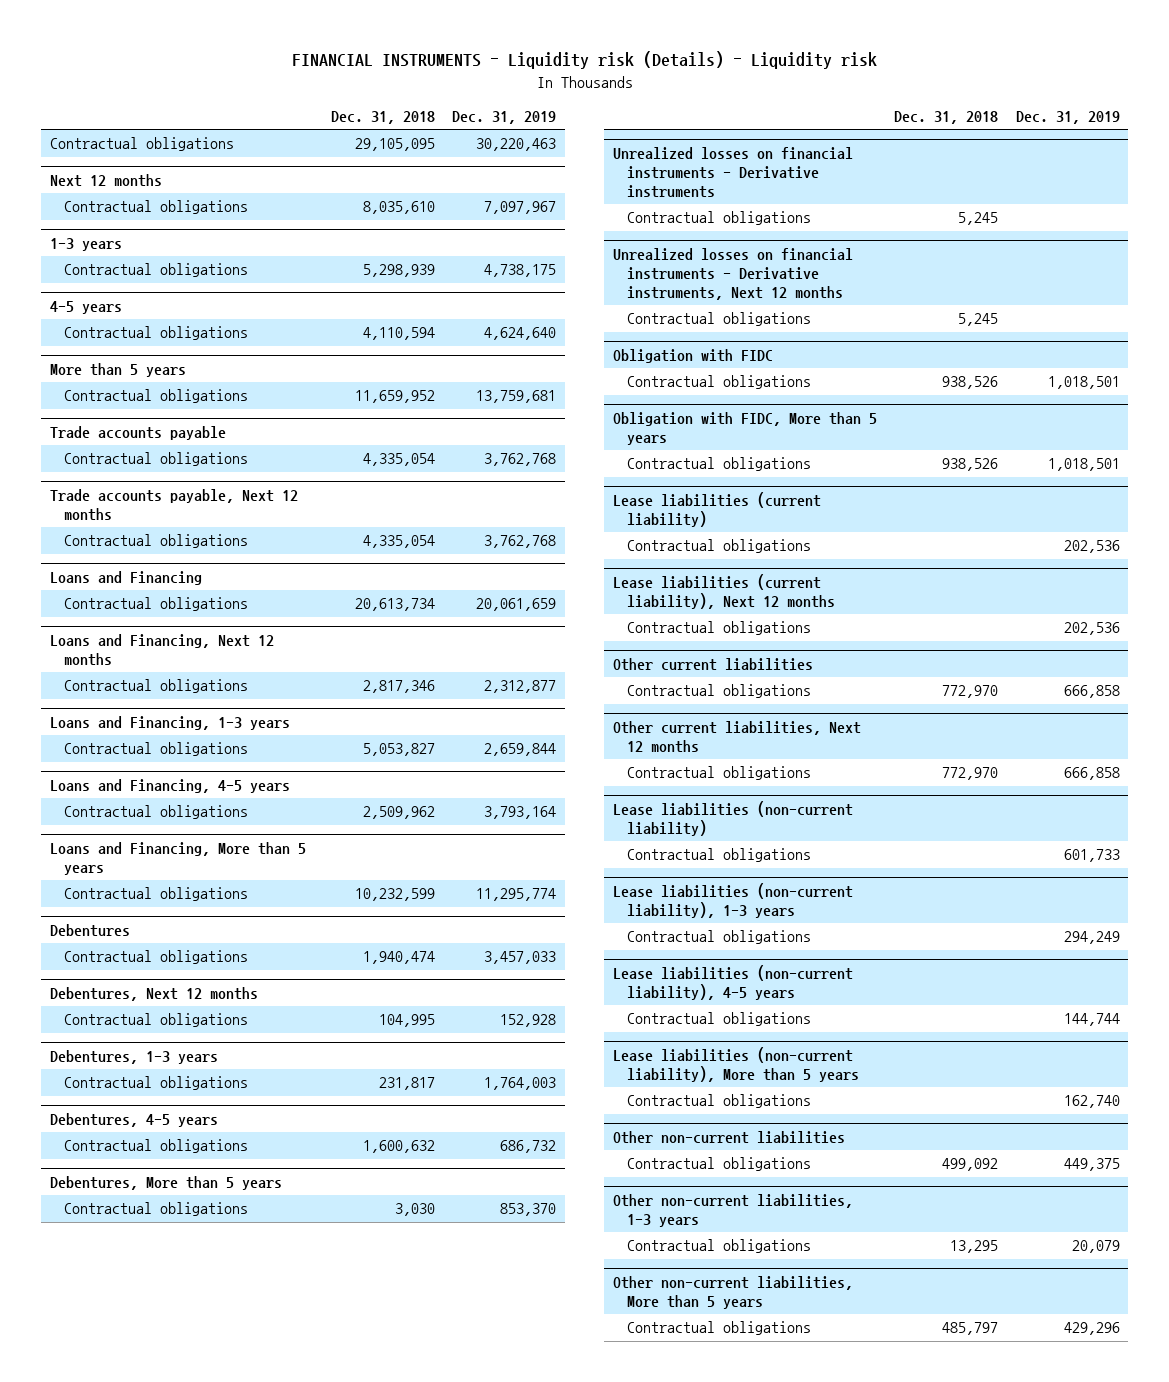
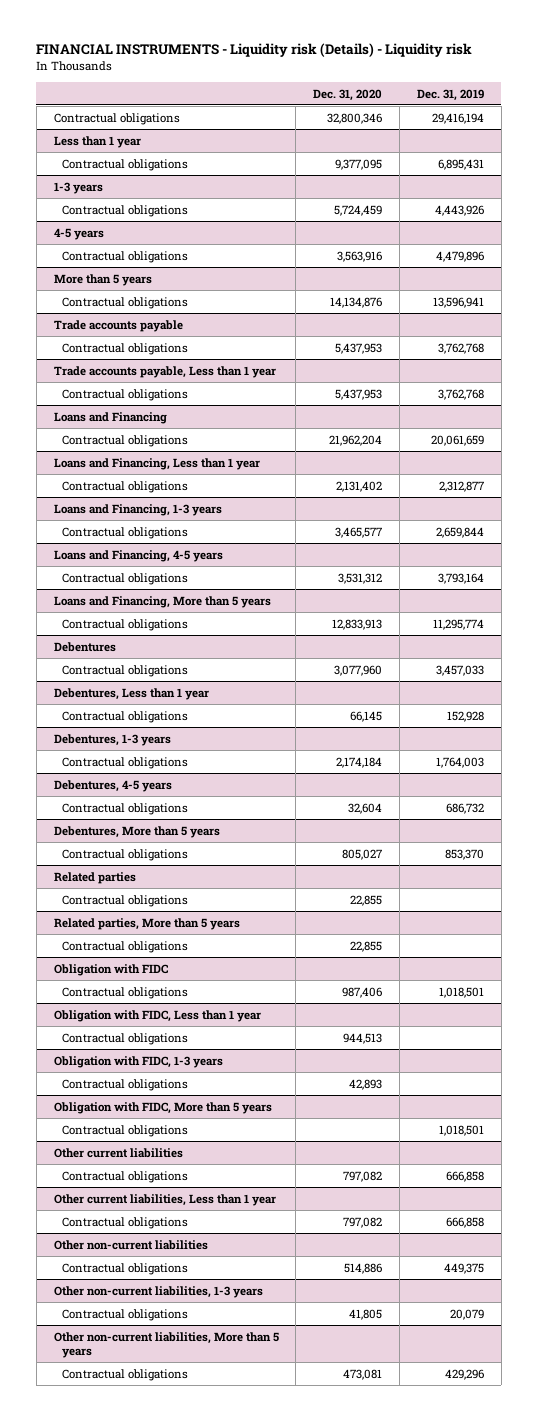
[331,110,436,124] Dec. 31, 2018 -> none
none -> [313,88,383,101] Dec. 31, 2020
[476,138,557,152] 30,220,463 -> [432,112,485,124] 29,416,194
[49,173,162,187] Next 12 months -> [53,135,141,148] Less than 1 year
[484,201,557,215] 7,097,967 -> [438,158,485,170] 6,895,431
[484,264,557,278] 4,738,175 -> [435,204,485,216] 4,443,926
[484,327,557,341] 4,624,640 -> [436,250,485,262] 4,479,896
[476,390,557,404] 13,759,681 -> [433,296,485,308] 13,596,941
[49,488,298,522] Trade accounts payable, Next 12 months -> none
none -> [53,365,276,378] Trade accounts payable, Less than 1 year
[49,633,274,667] Loans and Financing, Next 12 months -> none
none -> [53,457,260,470] Loans and Financing, Less than 1 year
[49,986,258,1001] Debentures, Next 12 months -> none
none -> [53,687,209,700] Debentures, Less than 1 year
[612,146,853,199] Unrealized losses on financial instruments - Derivative instruments -> [53,871,136,884] Related parties
[612,247,853,301] Unrealized losses on financial instruments - Derivative instruments, Next 12 months -> none
none -> [53,917,240,930] Related parties, More than 5 years
none -> [53,1009,261,1022] Obligation with FIDC, Less than 1 year
none -> [61,1032,188,1045] Contractual obligations
none -> [53,1055,223,1068] Obligation with FIDC, 1-3 years
none -> [61,1078,188,1091] Contractual obligations
[612,491,821,528] Lease liabilities (current liability) -> none
[626,539,811,554] Contractual obligations -> none
[612,573,835,610] Lease liabilities (current liability), Next 12 months -> none
[626,621,811,636] Contractual obligations -> none
[612,720,861,754] Other current liabilities, Next 12 months -> none
none -> [53,1193,276,1206] Other current liabilities, Less than 1 year
[612,800,853,837] Lease liabilities (non-current liability) -> none
[626,848,811,863] Contractual obligations -> none
[612,882,853,919] Lease liabilities (non-current liability), 1-3 years -> none
[626,930,811,945] Contractual obligations -> none
[612,964,853,1001] Lease liabilities (non-current liability), 4-5 years -> none
[626,1012,811,1027] Contractual obligations -> none
[612,1046,859,1083] Lease liabilities (non-current liability), More than 5 years -> none
[626,1094,811,1109] Contractual obligations -> none

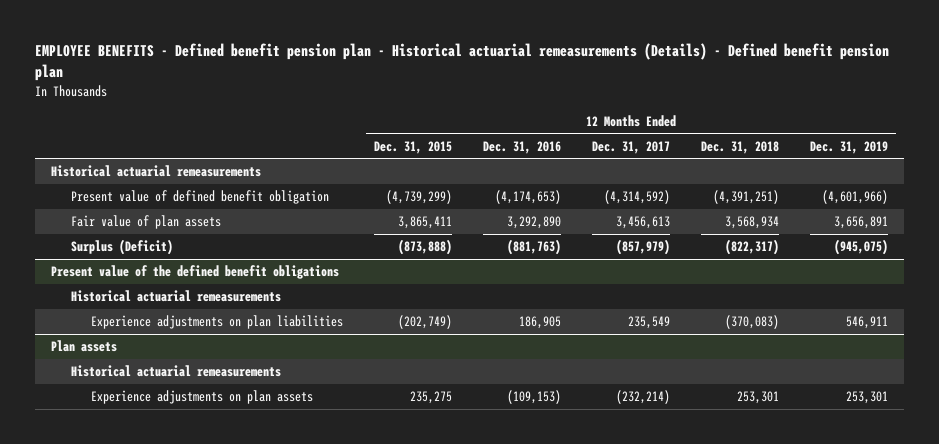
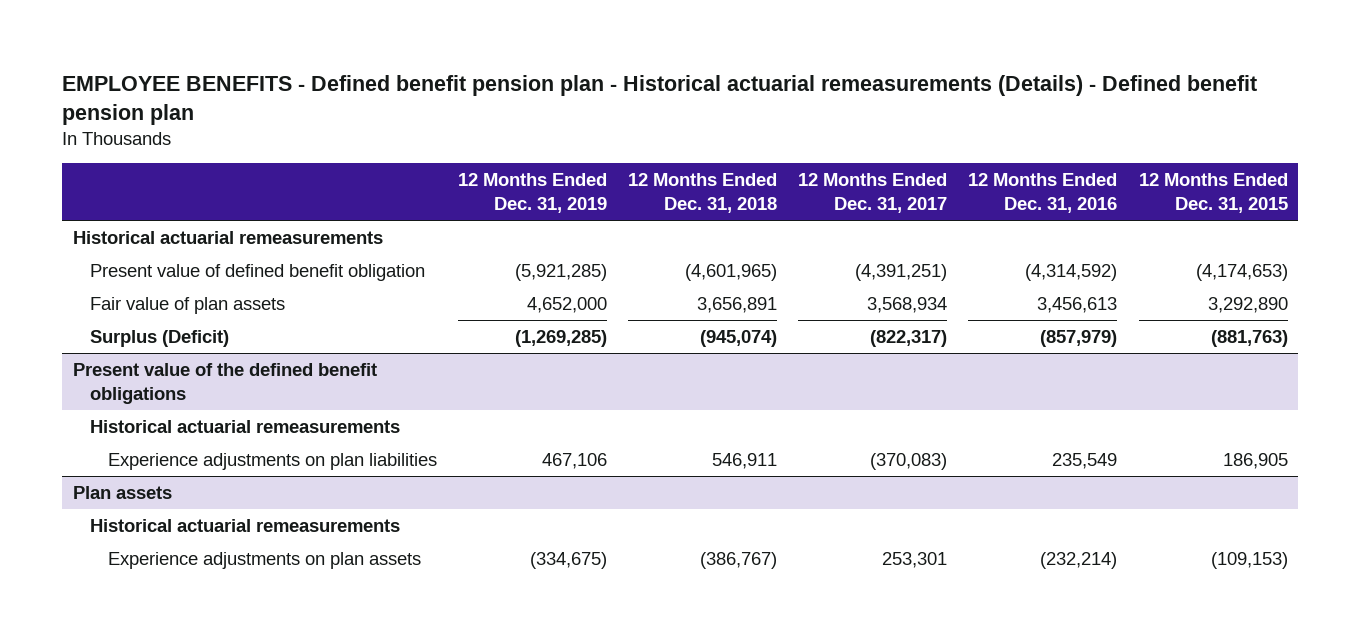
[385,190,452,205] (4,739,299) -> [1195,263,1288,281] (4,174,653)
[494,190,561,205] (4,174,653) -> [1025,263,1118,281] (4,314,592)
[603,190,670,205] (4,314,592) -> [855,263,948,281] (4,391,251)
[712,190,779,205] (4,391,251) -> [684,263,777,281] (4,601,965)
[822,190,889,205] (4,601,966) -> [514,263,607,281] (5,921,285)
[397,216,452,230] 3,865,411 -> [1207,296,1288,313] 3,292,890
[506,216,561,230] 3,292,890 -> [1037,296,1118,313] 3,456,613
[615,216,670,230] 3,456,613 -> [867,296,948,313] 3,568,934
[724,216,779,230] 3,568,934 -> [696,296,777,313] 3,656,891
[834,216,889,230] 3,656,891 -> [526,296,607,313] 4,652,000
[397,239,452,256] (873,888) -> [1210,329,1288,347] (881,763)
[506,239,561,256] (881,763) -> [1040,329,1118,347] (857,979)
[615,239,670,256] (857,979) -> [870,329,948,347] (822,317)
[724,239,779,256] (822,317) -> [699,329,777,347] (945,074)
[834,239,889,256] (945,075) -> [514,329,607,347] (1,269,285)
[397,315,452,330] (202,749) -> [1222,452,1288,469] 186,905
[518,316,561,330] 186,905 -> [1052,452,1118,469] 235,549
[627,316,670,330] 235,549 -> [870,452,948,470] (370,083)
[724,315,779,330] (370,083) -> [711,452,777,469] 546,911
[846,316,889,330] 546,911 -> [541,452,607,469] 467,106
[409,391,452,405] 235,275 -> [1210,551,1288,569] (109,153)
[506,390,561,405] (109,153) -> [1040,551,1118,569] (232,214)
[615,390,670,405] (232,214) -> [882,551,948,568] 253,301
[736,391,779,405] 253,301 -> [699,551,777,569] (386,767)
[846,391,889,405] 253,301 -> [529,551,607,569] (334,675)

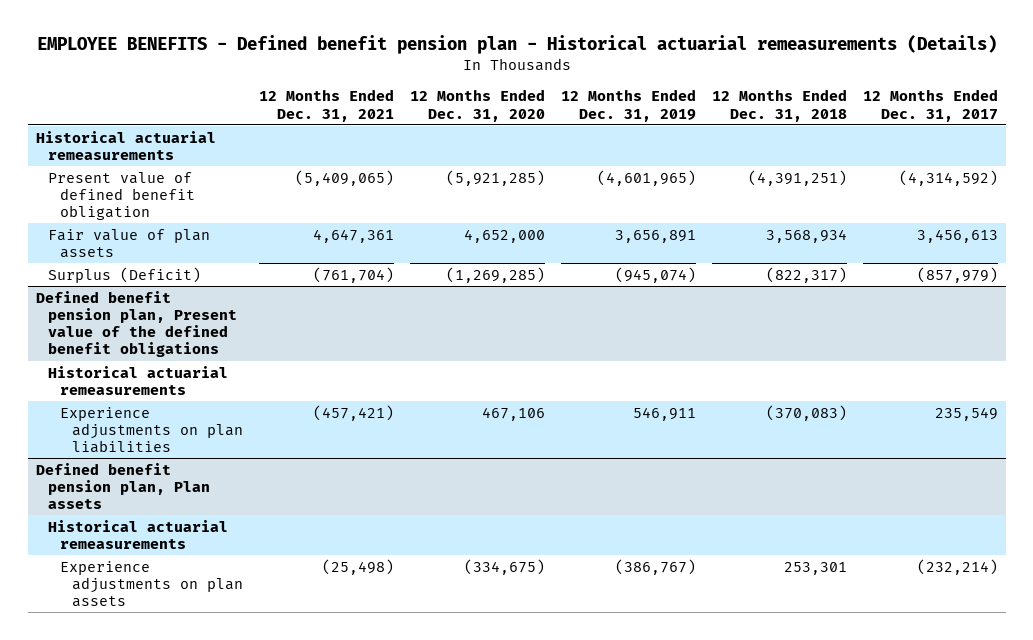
[62,74,1258,125] EMPLOYEE BENEFITS - Defined benefit pension plan - Historical actuarial remeasurements (Details) - Defined benefit pension plan -> [36,35,997,55] EMPLOYEE BENEFITS - Defined benefit pension plan - Historical actuarial remeasurements (Details)
[968,173,1118,214] 12 Months Ended Dec. 31, 2016 -> none
[1138,173,1288,214] 12 Months Ended Dec. 31, 2015 -> none
none -> [259,89,395,122] 12 Months Ended Dec. 31, 2021
none -> [410,89,546,122] 12 Months Ended Dec. 31, 2020
[514,263,607,281] (5,921,285) -> [596,169,696,186] (4,601,965)
[684,263,777,281] (4,601,965) -> [747,169,847,186] (4,391,251)
[855,263,948,281] (4,391,251) -> [898,169,998,186] (4,314,592)
[526,296,607,313] 4,652,000 -> [614,229,696,243] 3,656,891
[696,296,777,313] 3,656,891 -> [765,228,847,243] 3,568,934
[867,296,948,313] 3,568,934 -> [916,228,998,243] 3,456,613
[514,329,607,347] (1,269,285) -> [614,266,696,283] (945,074)
[699,329,777,347] (945,074) -> [765,266,847,283] (822,317)
[870,329,948,347] (822,317) -> [916,266,998,283] (857,979)
[72,362,377,404] Present value of the defined benefit obligations -> [35,290,237,358] Defined benefit pension plan, Present value of the defined benefit obligations
[72,485,172,499] Plan assets -> none
[541,452,607,469] 467,106 -> [632,406,696,421] 546,911
[711,452,777,469] 546,911 -> [765,404,847,421] (370,083)
[870,452,948,470] (370,083) -> [934,406,998,421] 235,549
none -> [35,462,210,510] Defined benefit pension plan, Plan assets
[529,551,607,569] (334,675) -> [614,558,696,575] (386,767)
[699,551,777,569] (386,767) -> [783,561,847,575] 253,301
[882,551,948,568] 253,301 -> [916,558,998,575] (232,214)

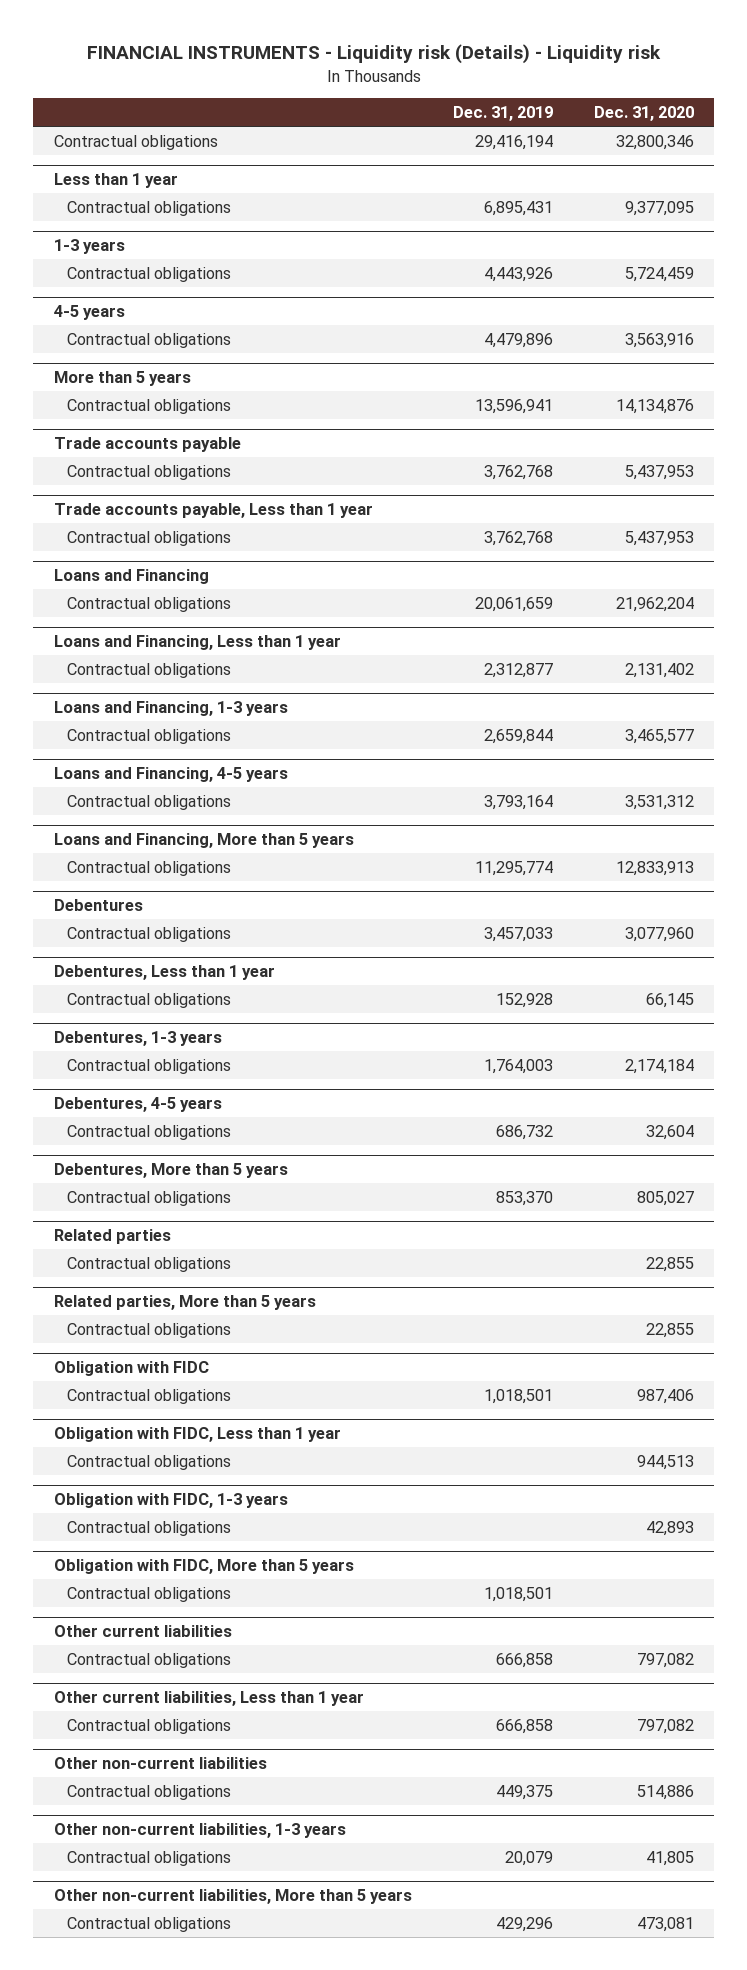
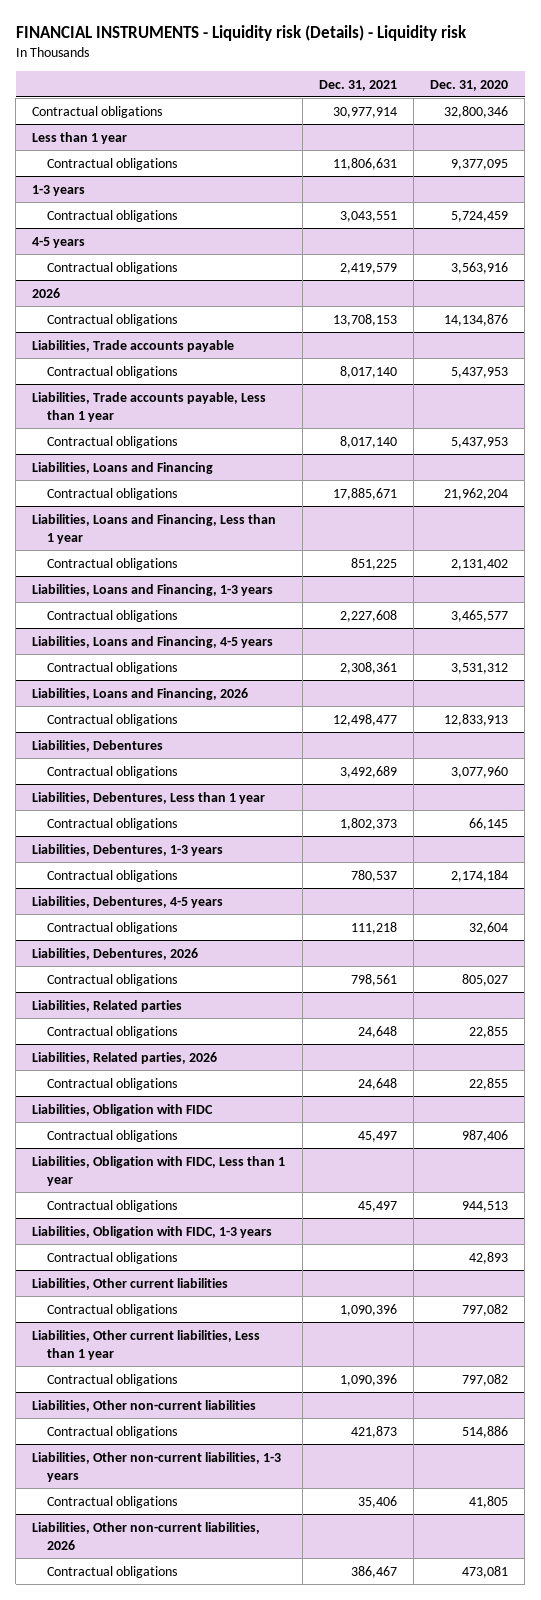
[452,106,553,122] Dec. 31, 2019 -> none
none -> [318,79,397,91] Dec. 31, 2021
[53,371,191,387] More than 5 years -> [32,287,61,298] 2026
[53,437,241,453] Trade accounts payable -> [32,339,235,352] Liabilities, Trade accounts payable
[53,503,373,519] Trade accounts payable, Less than 1 year -> [32,391,267,422] Liabilities, Trade accounts payable, Less than 1 year
[53,569,209,585] Loans and Financing -> [32,461,214,474] Liabilities, Loans and Financing
[53,635,341,651] Loans and Financing, Less than 1 year -> [32,513,277,544] Liabilities, Loans and Financing, Less than 1 year
[53,701,288,717] Loans and Financing, 1-3 years -> [32,583,274,596] Liabilities, Loans and Financing, 1-3 years
[53,767,288,783] Loans and Financing, 4-5 years -> [32,635,274,648] Liabilities, Loans and Financing, 4-5 years
[53,833,354,849] Loans and Financing, More than 5 years -> none
none -> [32,687,249,700] Liabilities, Loans and Financing, 2026
[53,899,143,912] Debentures -> [32,739,164,752] Liabilities, Debentures
[53,965,275,981] Debentures, Less than 1 year -> [32,791,266,804] Liabilities, Debentures, Less than 1 year
[53,1031,222,1047] Debentures, 1-3 years -> [32,843,224,856] Liabilities, Debentures, 1-3 years
[53,1097,222,1113] Debentures, 4-5 years -> [32,895,224,908] Liabilities, Debentures, 4-5 years
[53,1163,288,1179] Debentures, More than 5 years -> none
none -> [32,947,199,960] Liabilities, Debentures, 2026
[53,1229,171,1245] Related parties -> [32,999,183,1012] Liabilities, Related parties
[53,1295,316,1311] Related parties, More than 5 years -> none
none -> [32,1051,218,1064] Liabilities, Related parties, 2026
[53,1361,209,1377] Obligation with FIDC -> [32,1103,214,1116] Liabilities, Obligation with FIDC
[53,1427,341,1443] Obligation with FIDC, Less than 1 year -> [32,1155,286,1186] Liabilities, Obligation with FIDC, Less than 1 year
[53,1493,288,1509] Obligation with FIDC, 1-3 years -> [32,1225,273,1238] Liabilities, Obligation with FIDC, 1-3 years
[53,1559,354,1575] Obligation with FIDC, More than 5 years -> none
[67,1586,232,1602] Contractual obligations -> none
[53,1625,232,1638] Other current liabilities -> [32,1277,229,1290] Liabilities, Other current liabilities
[53,1691,364,1707] Other current liabilities, Less than 1 year -> [32,1329,261,1360] Liabilities, Other current liabilities, Less than 1 year
[53,1757,267,1770] Other non-current liabilities -> [32,1399,257,1412] Liabilities, Other non-current liabilities
[53,1823,346,1839] Other non-current liabilities, 1-3 years -> [32,1451,282,1482] Liabilities, Other non-current liabilities, 1-3 years
[53,1889,412,1905] Other non-current liabilities, More than 5 years -> none
none -> [32,1521,261,1550] Liabilities, Other non-current liabilities, 2026

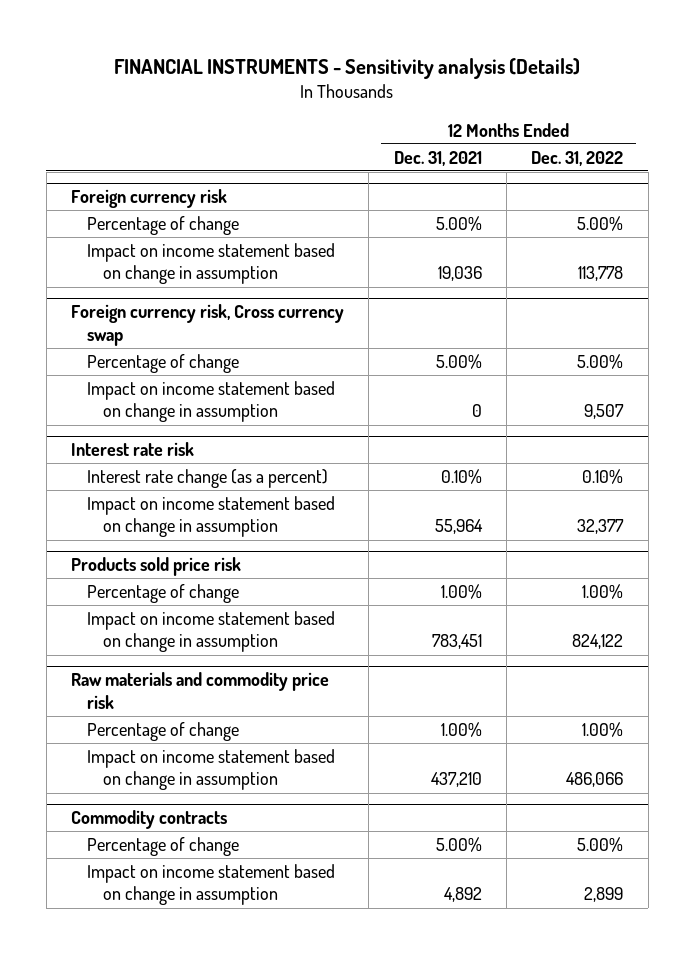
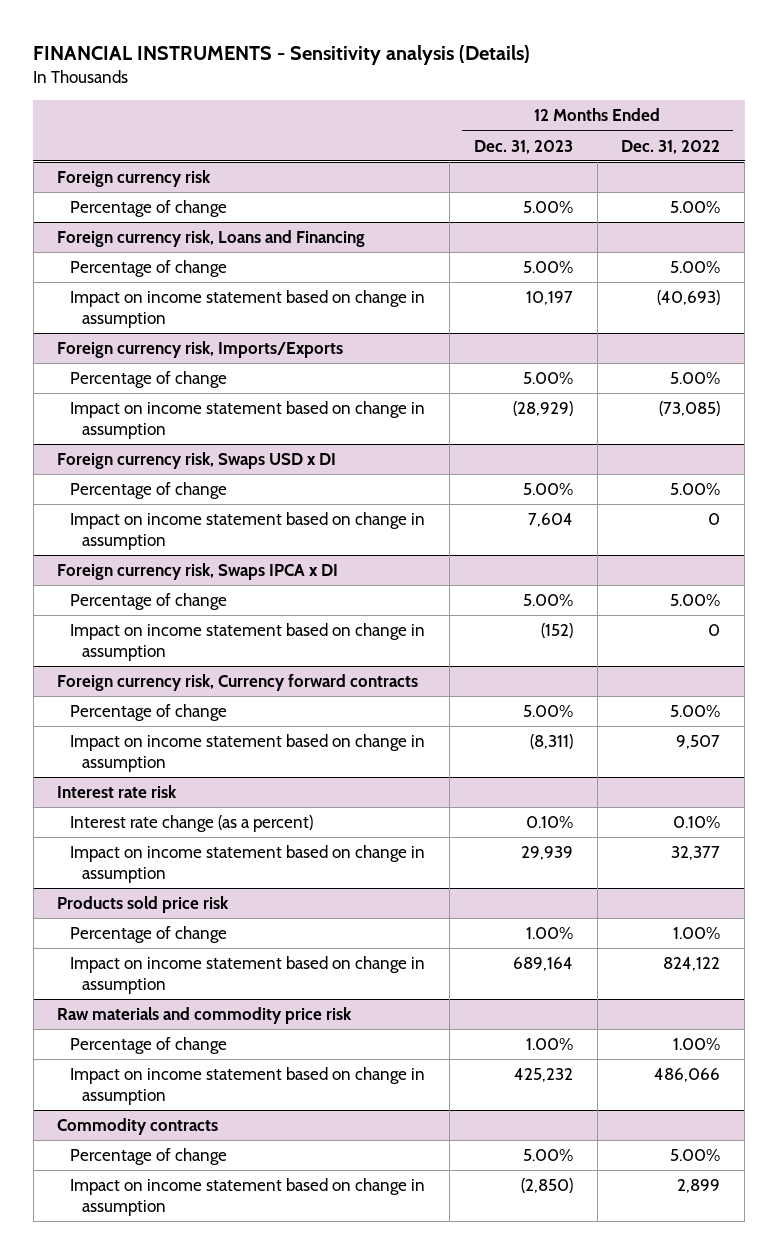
[393,150,482,166] Dec. 31, 2021 -> none
none -> [473,139,573,154] Dec. 31, 2023
[86,243,335,285] Impact on income statement based on change in assumption -> none
[71,304,345,346] Foreign currency risk, Cross currency swap -> none
none -> [57,230,366,248] Foreign currency risk, Loans and Financing
none -> [69,290,425,328] Impact on income statement based on change in assumption
none -> [57,341,344,359] Foreign currency risk, Imports/Exports
none -> [69,371,227,389] Percentage of change
none -> [69,401,425,439] Impact on income statement based on change in assumption
none -> [57,452,337,470] Foreign currency risk, Swaps USD x DI
none -> [69,482,227,500] Percentage of change
none -> [69,512,425,550] Impact on income statement based on change in assumption
none -> [57,563,339,581] Foreign currency risk, Swaps IPCA x DI
none -> [69,593,227,611] Percentage of change
none -> [69,623,425,661] Impact on income statement based on change in assumption
none -> [57,674,419,692] Foreign currency risk, Currency forward contracts
none -> [69,704,227,722] Percentage of change

